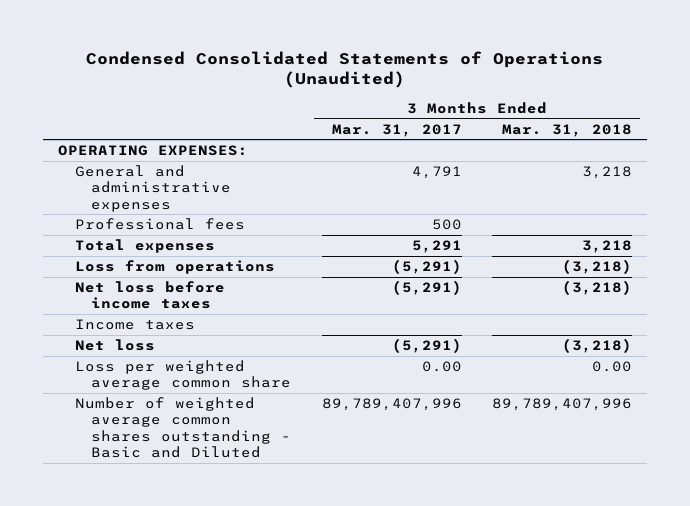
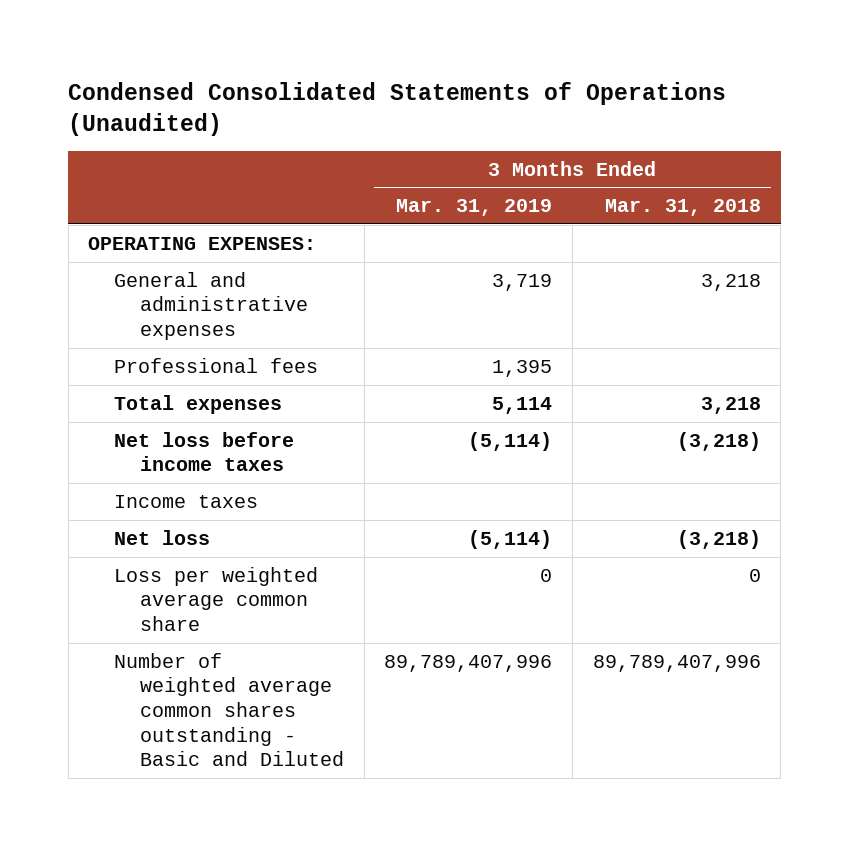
[331,123,462,137] Mar. 31, 2017 -> none
none -> [396,199,553,217] Mar. 31, 2019
[74,260,275,275] Loss from operations -> none
[591,361,632,373] 0.00 -> [748,568,761,582] 0

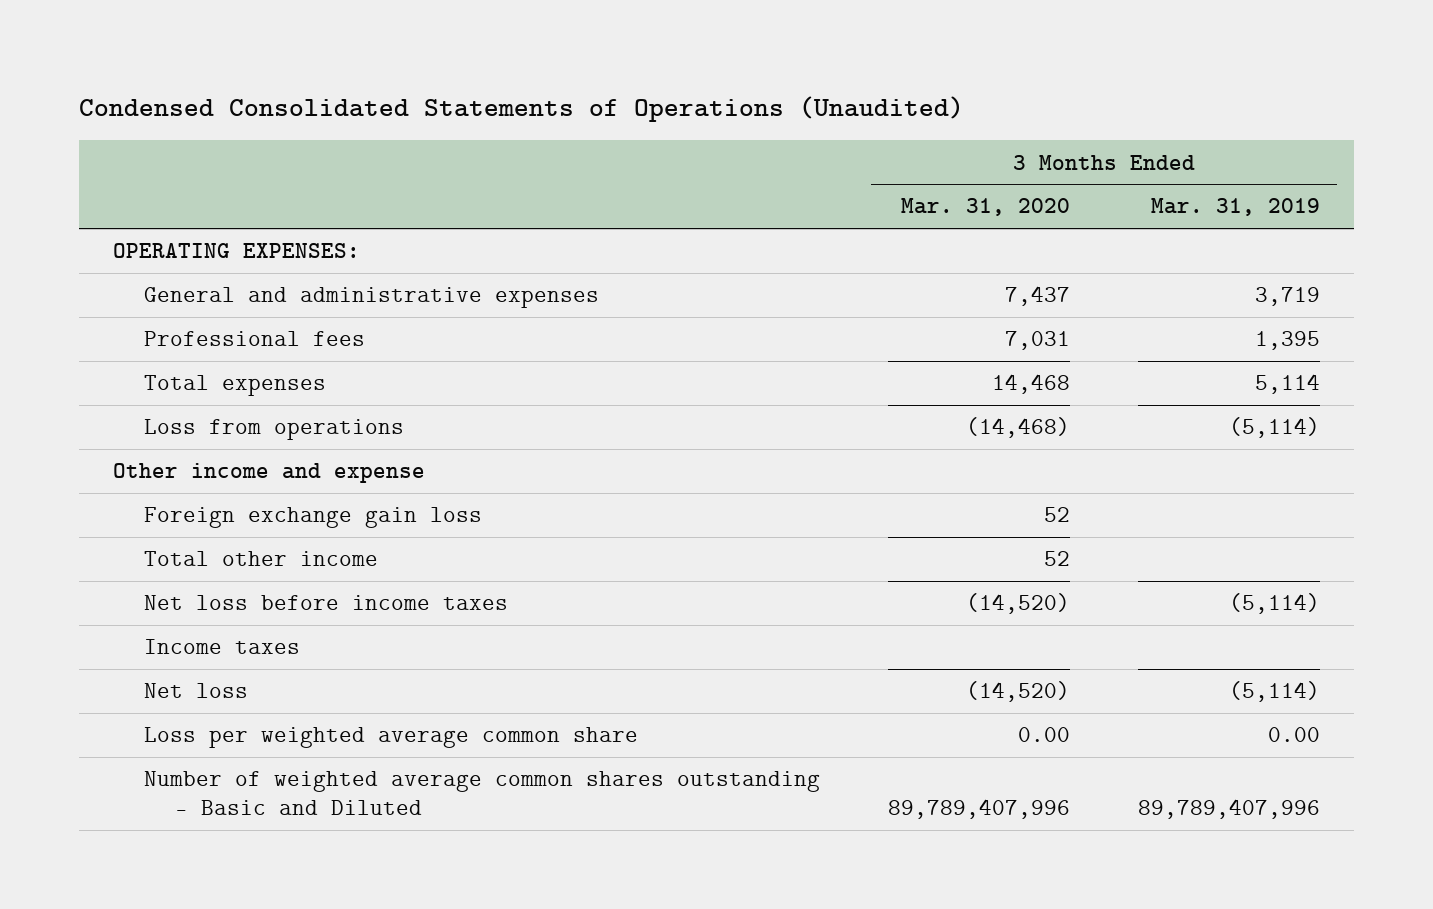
[604,199,761,217] Mar. 31, 2018 -> none
none -> [900,198,1070,217] Mar. 31, 2020
none -> [144,419,405,441] Loss from operations
none -> [112,463,425,484] Other income and expense
none -> [144,507,483,529] Foreign exchange gain loss
none -> [144,551,379,567] Total other income
[540,568,553,582] 0 -> [1267,727,1320,743] 0.00

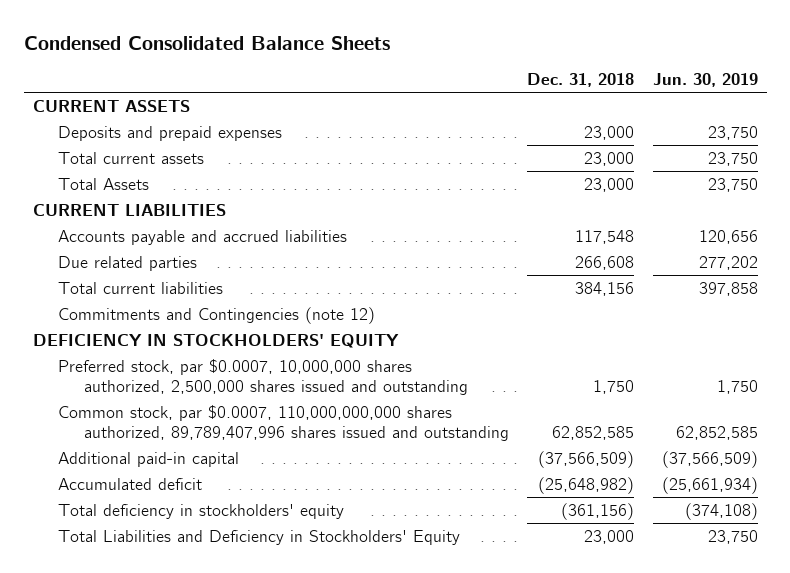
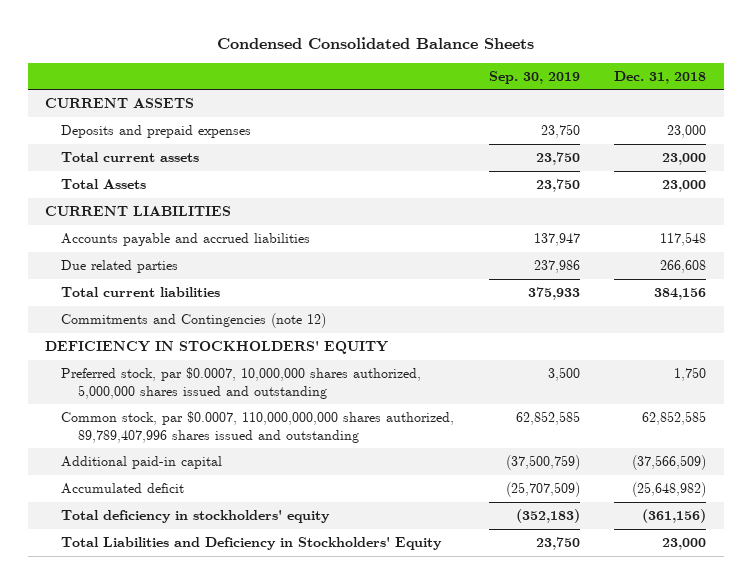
[652,73,758,88] Jun. 30, 2019 -> none
none -> [488,70,580,84] Sep. 30, 2019
[58,358,468,395] Preferred stock, par $0.0007, 10,000,000 shares authorized, 2,500,000 shares issued and outstanding -> [61,367,422,399] Preferred stock, par $0.0007, 10,000,000 shares authorized, 5,000,000 shares issued and outstanding

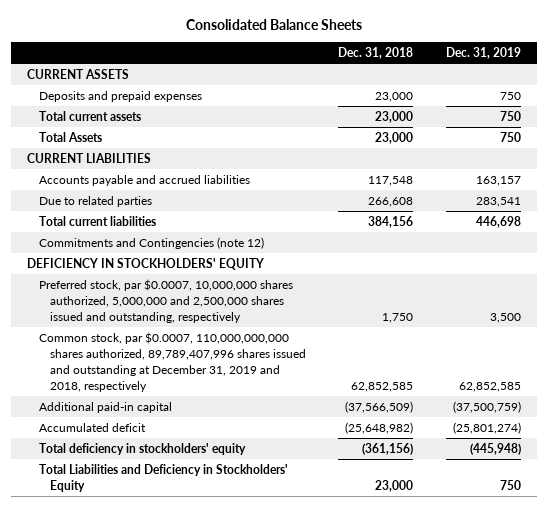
[216,36,534,49] Condensed Consolidated Balance Sheets -> [185,18,362,30] Consolidated Balance Sheets
[488,70,580,84] Sep. 30, 2019 -> none
none -> [445,46,521,59] Dec. 31, 2019
[61,260,179,274] Due related parties -> [38,196,152,208] Due to related parties
[61,367,422,399] Preferred stock, par $0.0007, 10,000,000 shares authorized, 5,000,000 shares issued and outstanding -> [38,279,293,323] Preferred stock, par $0.0007, 10,000,000 shares authorized, 5,000,000 and 2,500,000 shares issued and outstanding, respectively
[61,411,455,443] Common stock, par $0.0007, 110,000,000,000 shares authorized, 89,789,407,996 shares issued and outstanding -> [38,332,307,392] Common stock, par $0.0007, 110,000,000,000 shares authorized, 89,789,407,996 shares issued and outstanding at December 31, 2019 and 2018, respectively

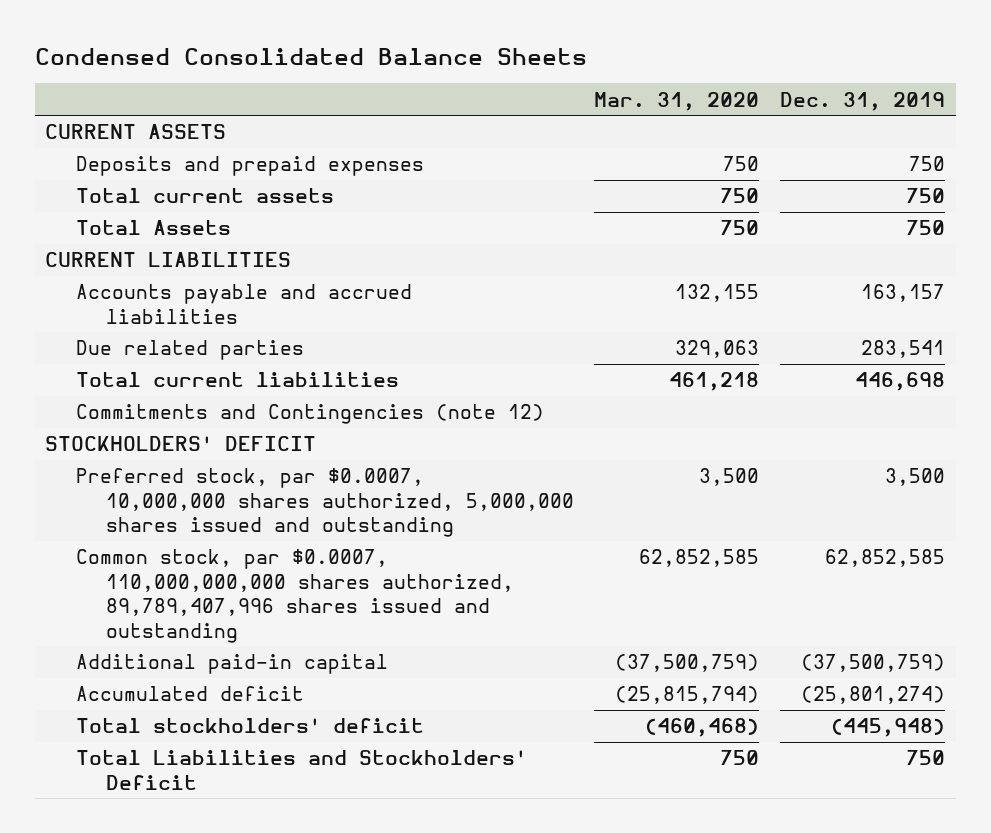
[185,18,362,30] Consolidated Balance Sheets -> [35,47,588,65] Condensed Consolidated Balance Sheets
[338,46,414,59] Dec. 31, 2018 -> none
none -> [594,91,760,111] Mar. 31, 2020
[38,196,152,208] Due to related parties -> [75,340,304,361] Due related parties
[26,258,264,271] DEFICIENCY IN STOCKHOLDERS' EQUITY -> [45,436,317,452] STOCKHOLDERS' DEFICIT
[38,279,293,323] Preferred stock, par $0.0007, 10,000,000 shares authorized, 5,000,000 and 2,500,000 shares issued and outstanding, respectively -> [75,468,574,538] Preferred stock, par $0.0007, 10,000,000 shares authorized, 5,000,000 shares issued and outstanding
[38,332,307,392] Common stock, par $0.0007, 110,000,000,000 shares authorized, 89,789,407,996 shares issued and outstanding at December 31, 2019 and 2018, respectively -> [75,549,514,643] Common stock, par $0.0007, 110,000,000,000 shares authorized, 89,789,407,996 shares issued and outstanding
[38,443,246,456] Total deficiency in stockholders' equity -> [75,718,424,734] Total stockholders' deficit
[38,464,288,492] Total Liabilities and Deficiency in Stockholders' Equity -> [75,750,527,790] Total Liabilities and Stockholders' Deficit

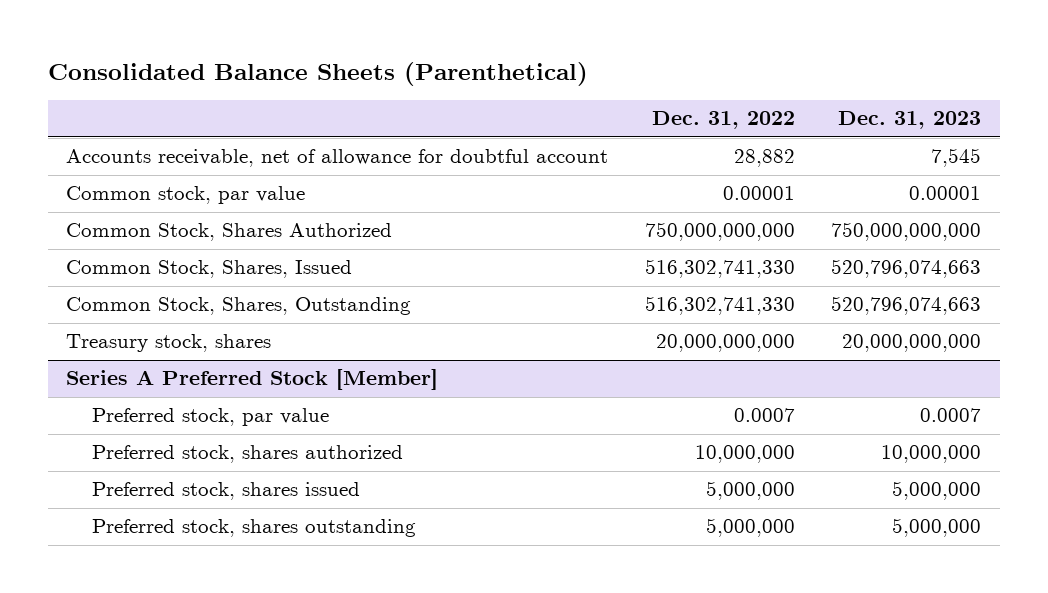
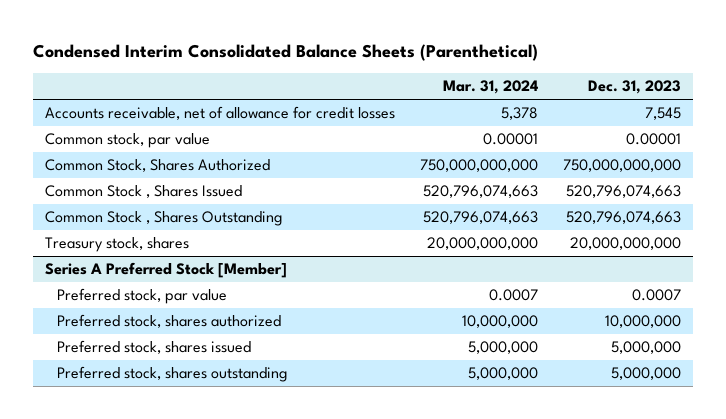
[48,61,589,86] Consolidated Balance Sheets (Parenthetical) -> [32,44,538,62] Condensed Interim Consolidated Balance Sheets (Parenthetical)
[651,111,795,130] Dec. 31, 2022 -> none
none -> [443,80,539,95] Mar. 31, 2024
[66,149,609,168] Accounts receivable, net of allowance for doubtful account -> [45,106,396,121] Accounts receivable, net of allowance for credit losses
[66,260,353,279] Common Stock, Shares, Issued -> [45,185,243,199] Common Stock , Shares Issued
[66,297,412,316] Common Stock, Shares, Outstanding -> [45,211,284,227] Common Stock , Shares Outstanding

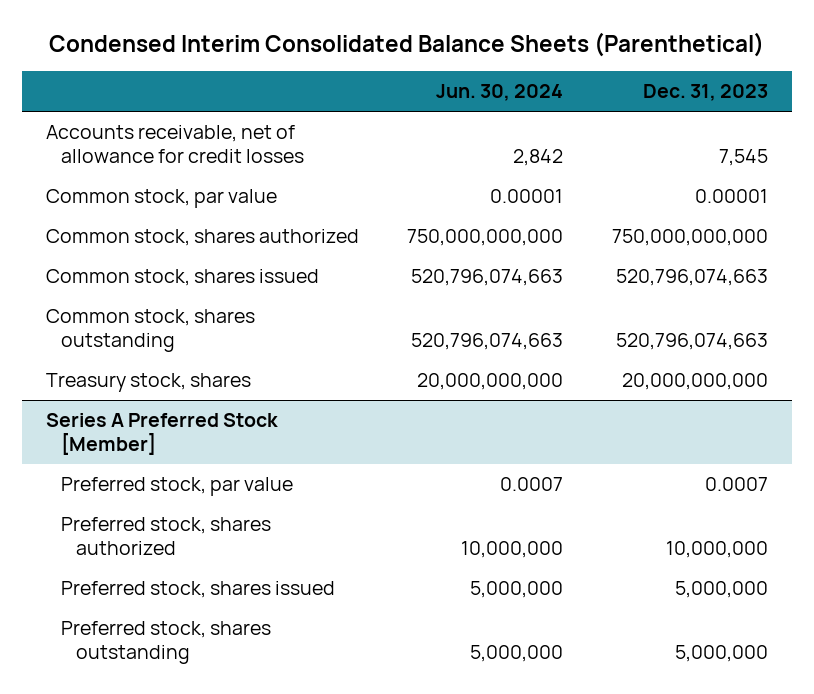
[443,80,539,95] Mar. 31, 2024 -> none
none -> [436,84,564,102] Jun. 30, 2024
[45,159,271,173] Common Stock, Shares Authorized -> [45,228,359,246] Common stock, shares authorized
[45,185,243,199] Common Stock , Shares Issued -> [45,268,319,286] Common stock, shares issued
[45,211,284,227] Common Stock , Shares Outstanding -> [45,308,255,353] Common stock, shares outstanding

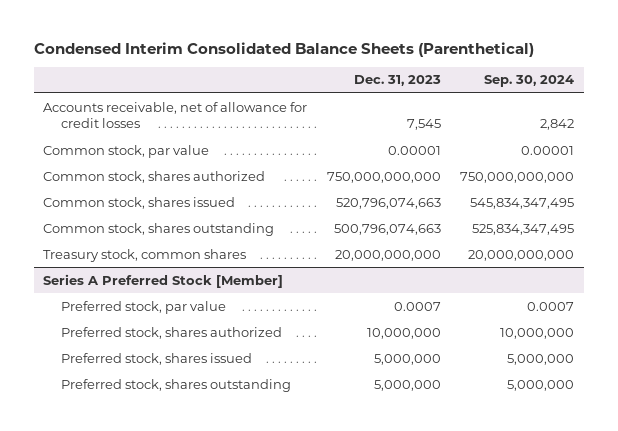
[436,84,564,102] Jun. 30, 2024 -> none
none -> [484,75,575,88] Sep. 30, 2024
[615,333,768,351] 520,796,074,663 -> [333,223,441,235] 500,796,074,663
[45,372,251,392] Treasury stock, shares -> [43,248,247,262] Treasury stock, common shares

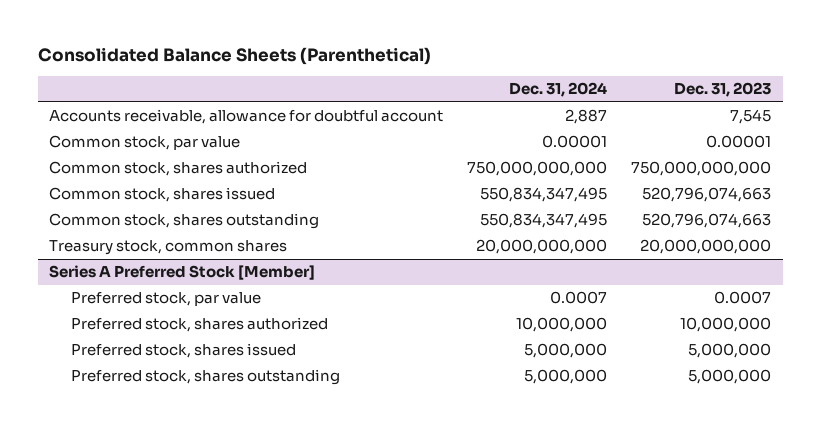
[33,41,534,57] Condensed Interim Consolidated Balance Sheets (Parenthetical) -> [37,46,431,65] Consolidated Balance Sheets (Parenthetical)
[484,75,575,88] Sep. 30, 2024 -> none
none -> [509,81,608,97] Dec. 31, 2024
[43,101,308,129] Accounts receivable, net of allowance for credit losses -> [49,109,444,125] Accounts receivable, allowance for doubtful account
[333,223,441,235] 500,796,074,663 -> [642,213,772,229] 520,796,074,663

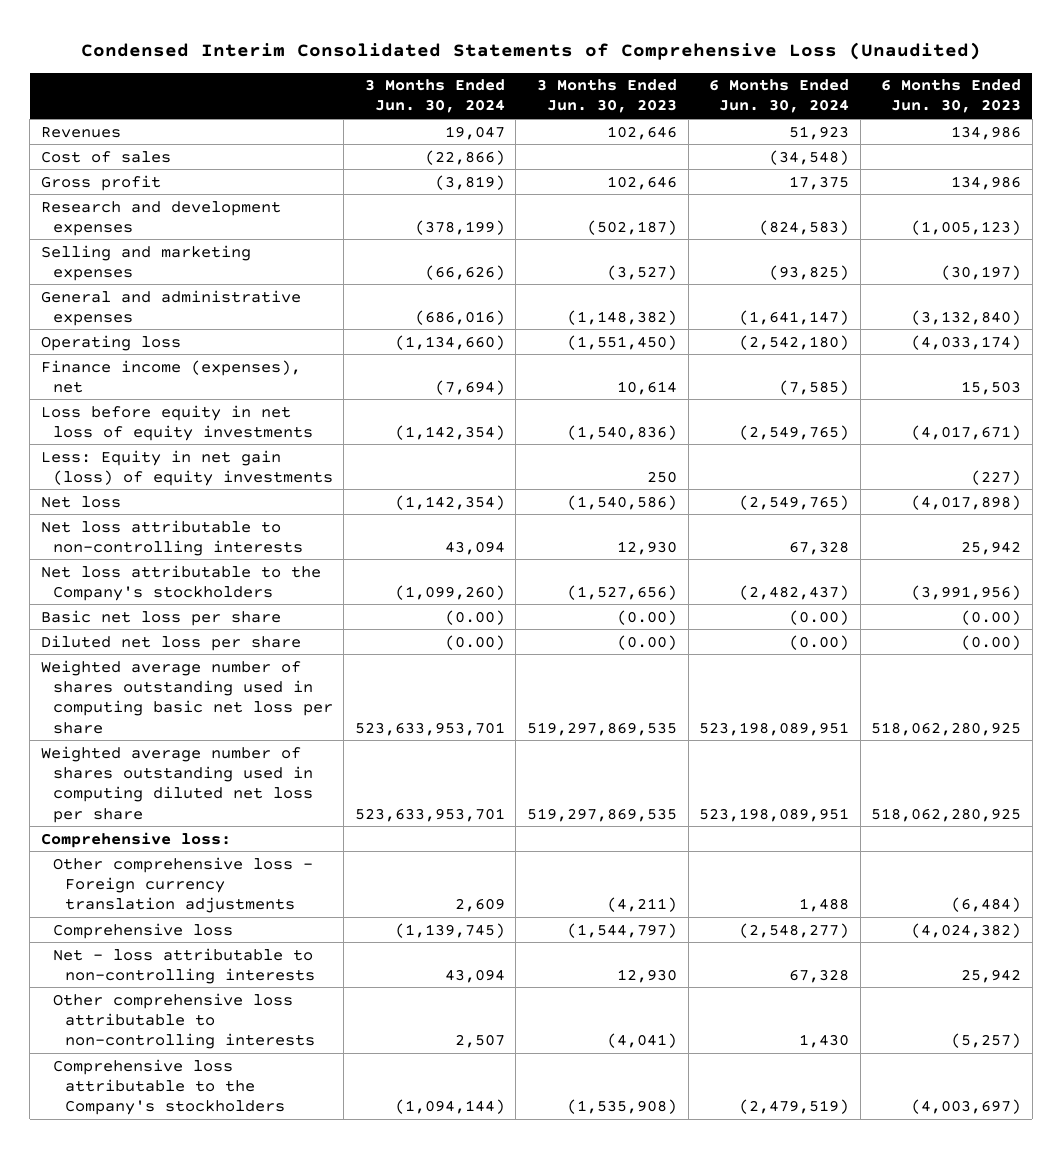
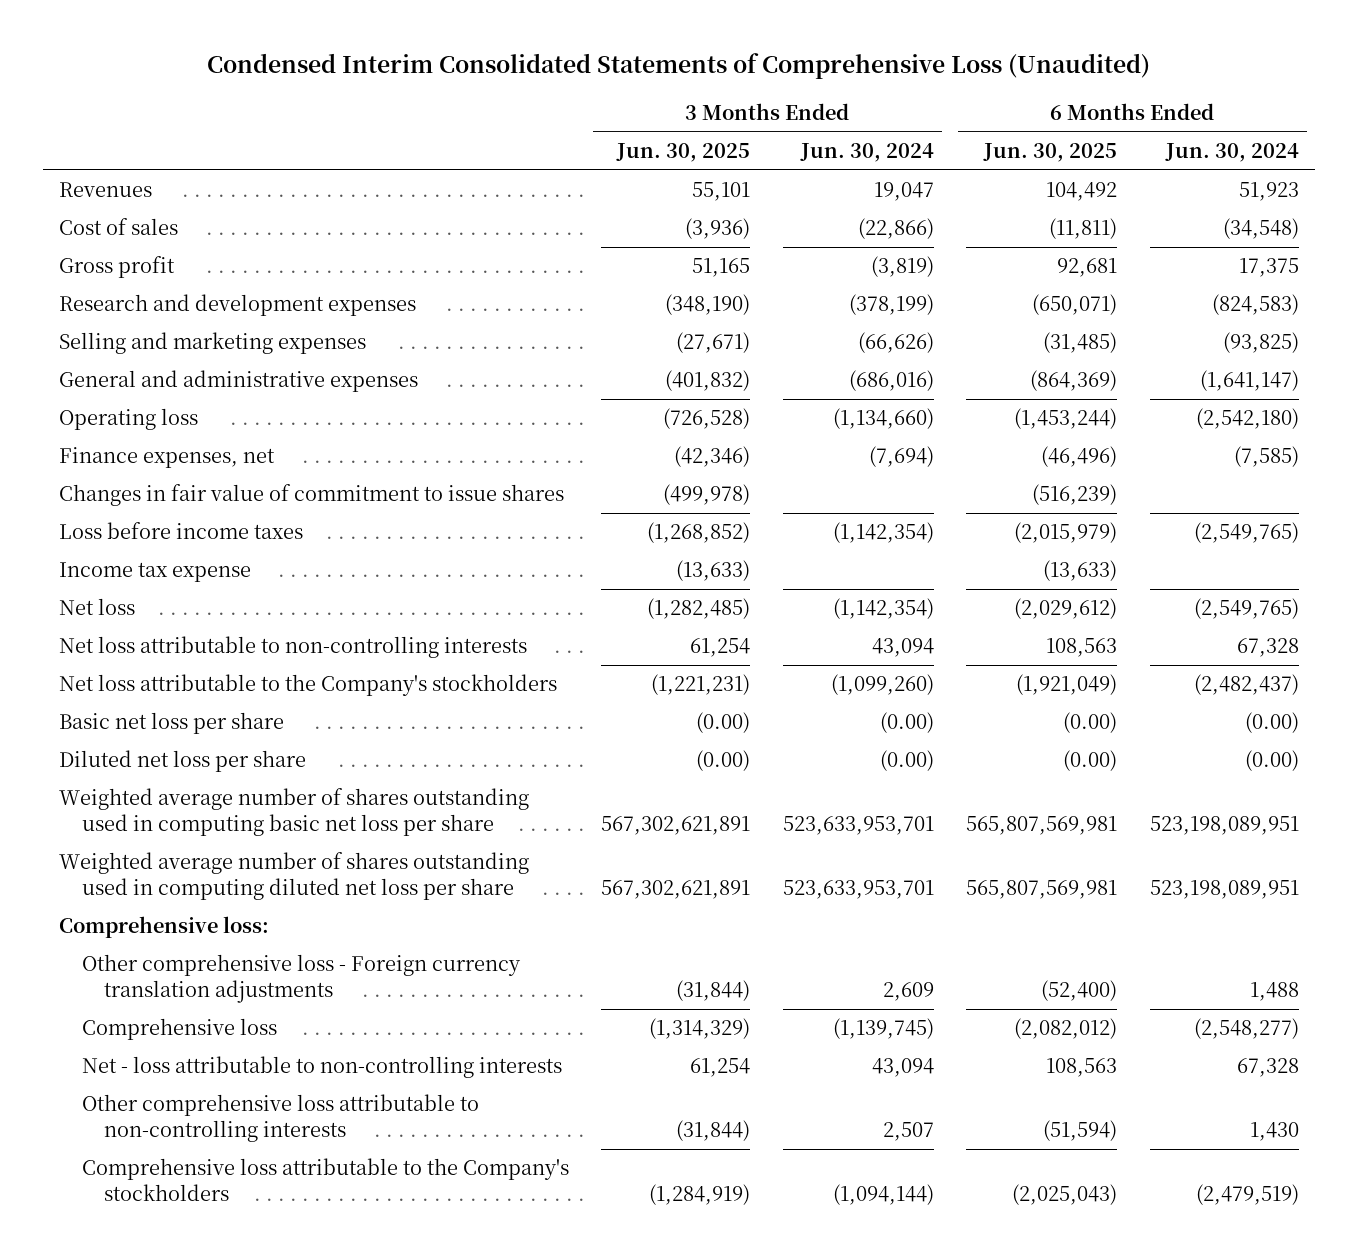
[537,79,678,114] 3 Months Ended Jun. 30, 2023 -> none
[881,79,1022,114] 6 Months Ended Jun. 30, 2023 -> none
none -> [616,142,751,162] Jun. 30, 2025
none -> [983,142,1118,162] Jun. 30, 2025
[40,449,333,486] Less: Equity in net gain (loss) of equity investments -> none
[40,359,301,393] Finance income (expenses), net -> [58,447,275,469] Finance expenses, net
none -> [58,484,564,507] Changes in fair value of commitment to issue shares
[40,404,313,441] Loss before equity in net loss of equity investments -> [58,522,303,540] Loss before income taxes
none -> [58,562,251,583] Income tax expense

